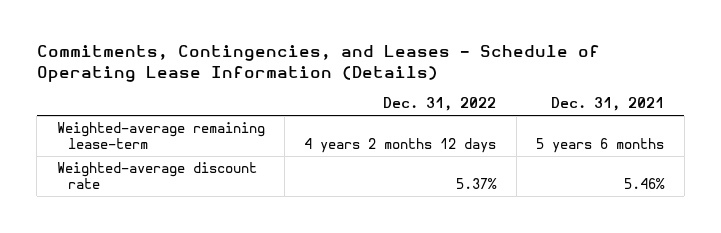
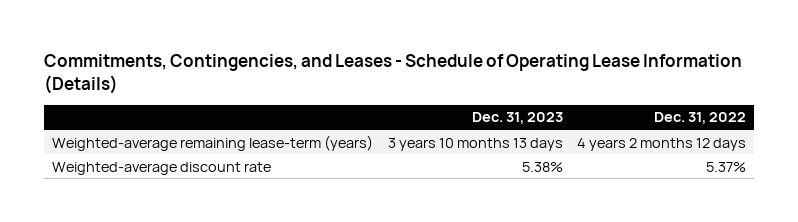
[551,97,665,112] Dec. 31, 2021 -> none
none -> [471,112,563,125] Dec. 31, 2023
[56,122,265,150] Weighted-average remaining lease-term -> [51,134,373,151] Weighted-average remaining lease-term (years)

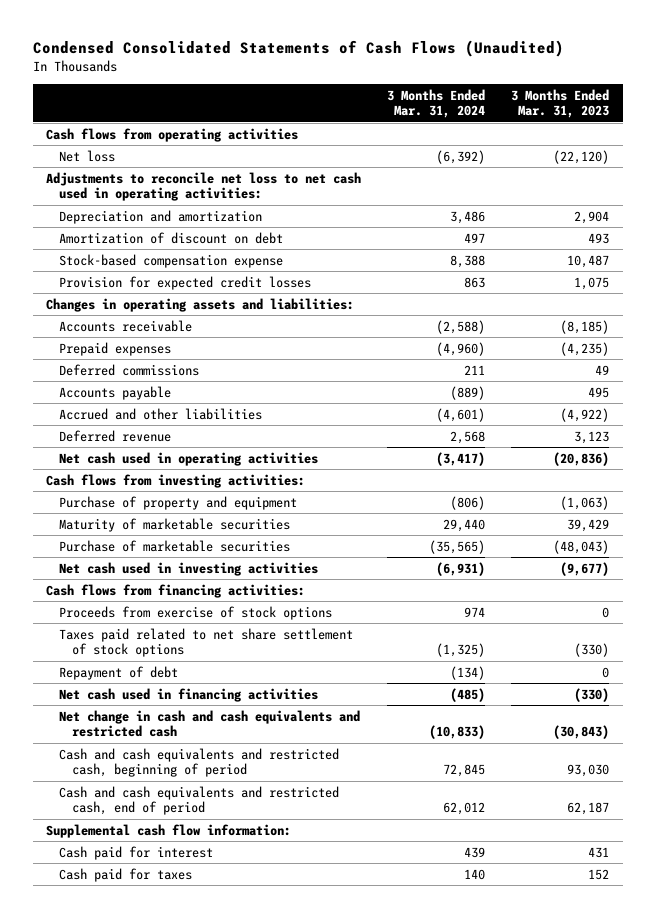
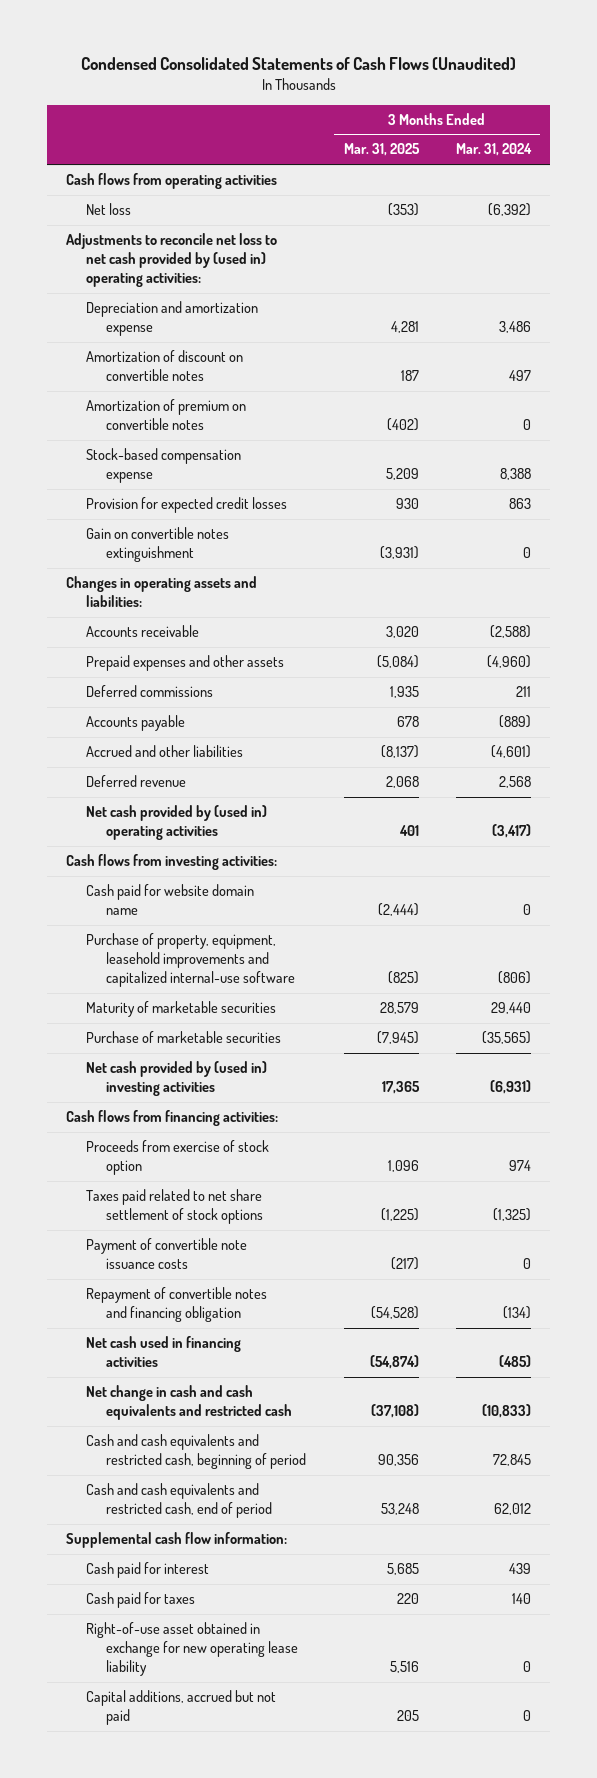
[511,88,610,119] 3 Months Ended Mar. 31, 2023 -> none
none -> [343,143,420,157] Mar. 31, 2025
[45,171,361,202] Adjustments to reconcile net loss to net cash used in operating activities: -> [66,233,278,288] Adjustments to reconcile net loss to net cash provided by (used in) operating activities:
[59,209,263,224] Depreciation and amortization -> [86,301,259,337] Depreciation and amortization expense
[59,231,284,244] Amortization of discount on debt -> [86,350,244,382] Amortization of discount on convertible notes
none -> [86,399,247,431] Amortization of premium on convertible notes
none -> [86,527,230,563] Gain on convertible notes extinguishment
[59,341,172,356] Prepaid expenses -> [86,655,285,672] Prepaid expenses and other assets
[59,451,319,466] Net cash used in operating activities -> [86,805,268,841] Net cash provided by (used in) operating activities
[59,495,298,510] Purchase of property and equipment -> none
none -> [86,884,255,916] Cash paid for website domain name
none -> [86,933,296,988] Purchase of property, equipment, leasehold improvements and capitalized internal-use software
[59,561,319,576] Net cash used in investing activities -> [86,1061,268,1097] Net cash provided by (used in) investing activities
[59,605,333,620] Proceeds from exercise of stock options -> [86,1140,270,1176] Proceeds from exercise of stock option
none -> [86,1238,248,1270] Payment of convertible note issuance costs
[59,665,179,680] Repayment of debt -> [86,1287,268,1323] Repayment of convertible notes and financing obligation
none -> [86,1622,299,1677] Right-of-use asset obtained in exchange for new operating lease liability
none -> [86,1690,277,1726] Capital additions, accrued but not paid

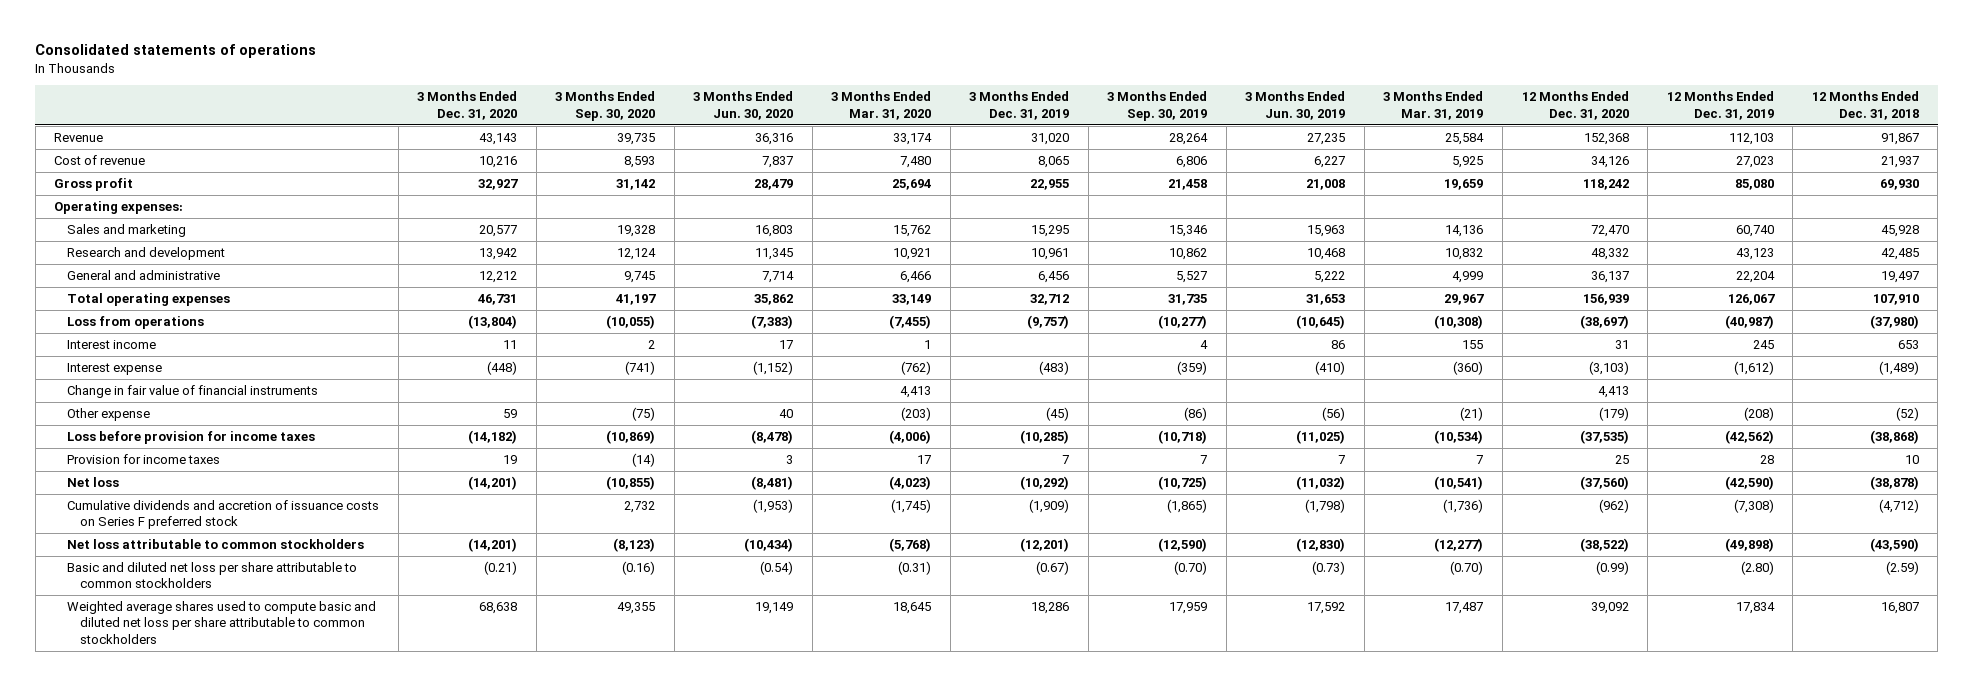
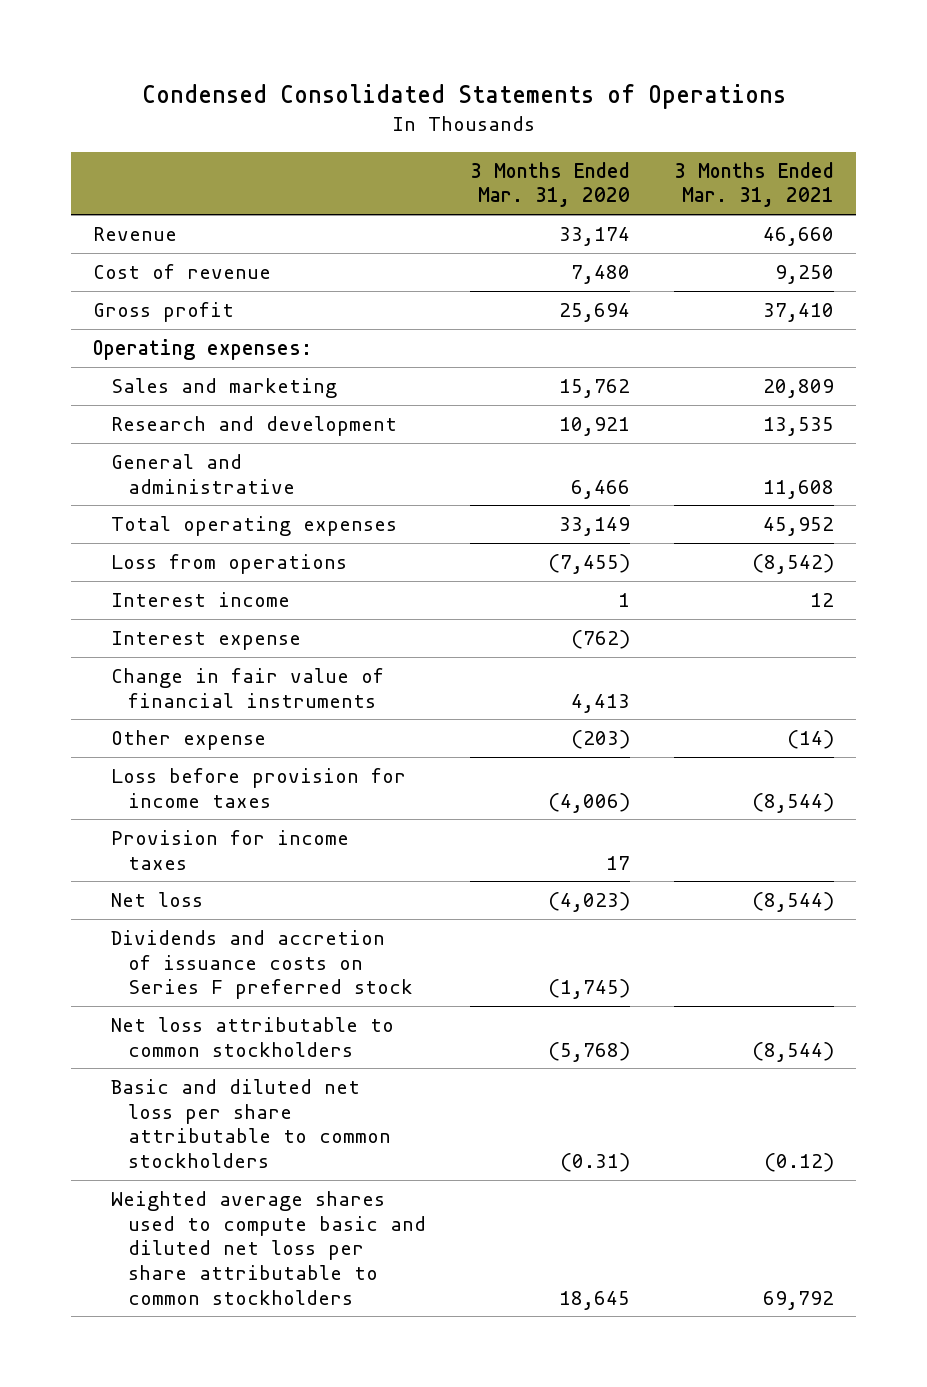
[35,44,317,59] Consolidated statements of operations -> [141,83,786,109] Condensed Consolidated Statements of Operations
[417,91,518,120] 3 Months Ended Dec. 31, 2020 -> none
[555,91,656,121] 3 Months Ended Sep. 30, 2020 -> none
[693,91,794,120] 3 Months Ended Jun. 30, 2020 -> none
[969,91,1070,120] 3 Months Ended Dec. 31, 2019 -> none
[1107,91,1208,121] 3 Months Ended Sep. 30, 2019 -> none
[1245,91,1346,120] 3 Months Ended Jun. 30, 2019 -> none
[1383,91,1484,120] 3 Months Ended Mar. 31, 2019 -> none
[1521,91,1629,120] 12 Months Ended Dec. 31, 2020 -> none
[1666,91,1774,120] 12 Months Ended Dec. 31, 2019 -> none
[1811,91,1919,120] 12 Months Ended Dec. 31, 2018 -> none
none -> [674,161,835,208] 3 Months Ended Mar. 31, 2021
[67,499,380,530] Cumulative dividends and accretion of issuance costs on Series F preferred stock -> [110,930,414,1000] Dividends and accretion of issuance costs on Series F preferred stock

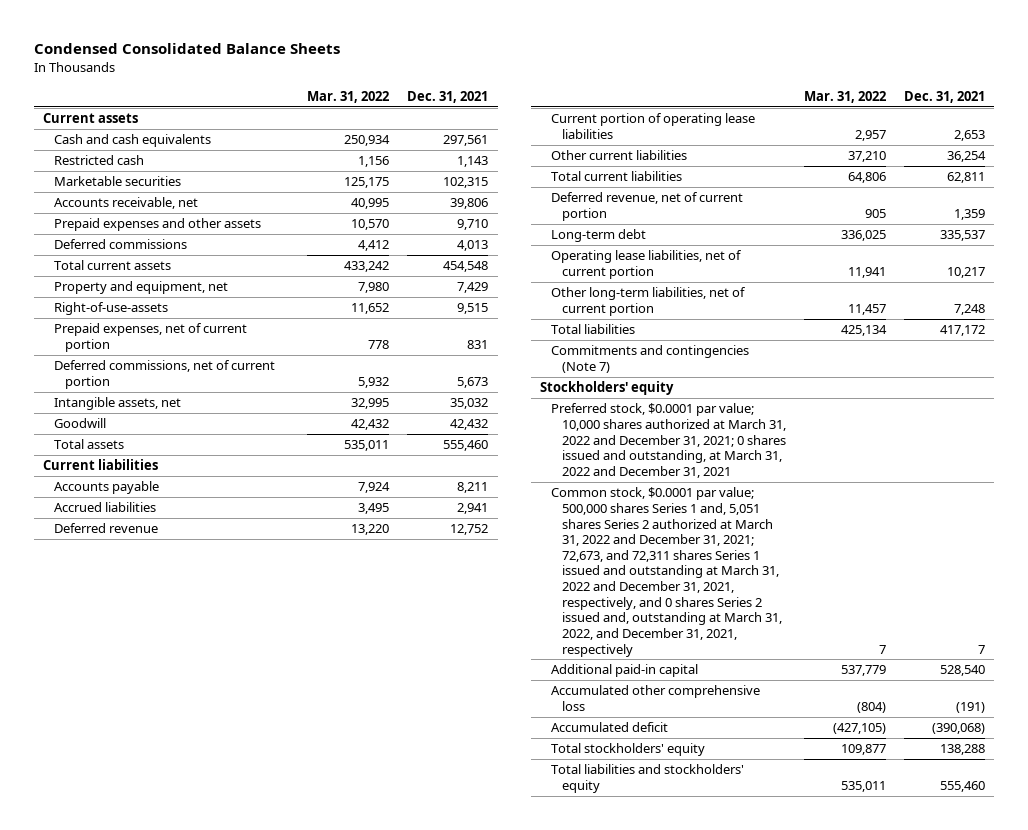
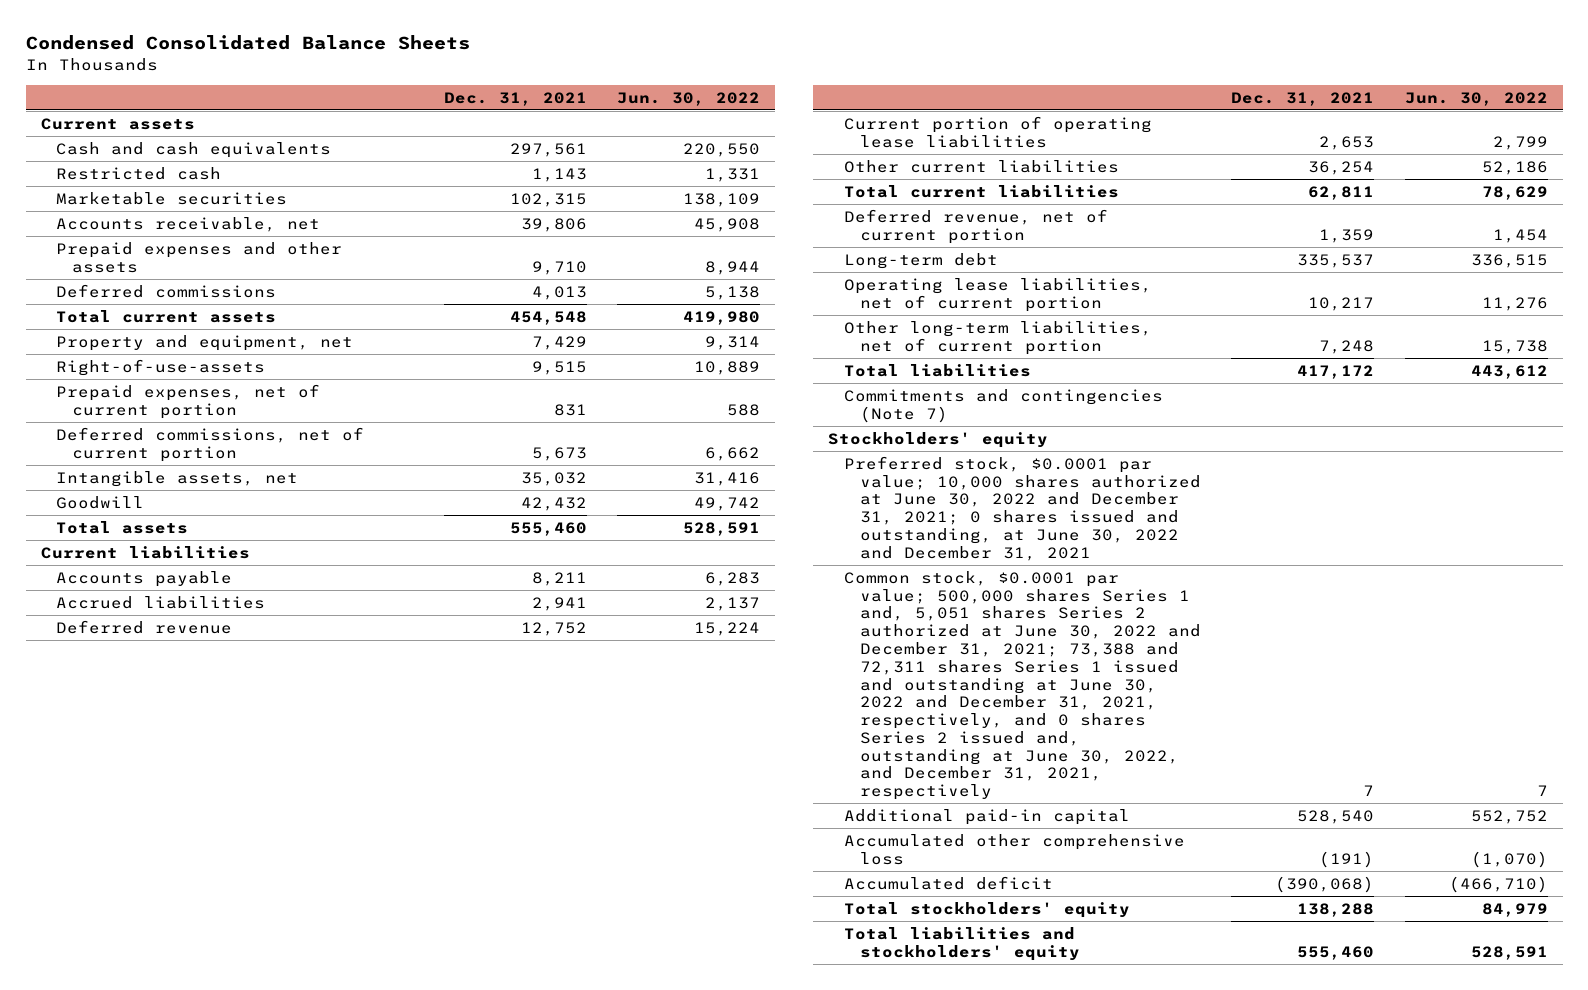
[307,90,390,103] Mar. 31, 2022 -> none
none -> [617,91,761,106] Jun. 30, 2022
[550,403,786,478] Preferred stock, $0.0001 par value; 10,000 shares authorized at March 31, 2022 and December 31, 2021; 0 shares issued and outstanding, at March 31, 2022 and December 31, 2021 -> [843,455,1201,561] Preferred stock, $0.0001 par value; 10,000 shares authorized at June 30, 2022 and December 31, 2021; 0 shares issued and outstanding, at June 30, 2022 and December 31, 2021
[550,487,782,657] Common stock, $0.0001 par value; 500,000 shares Series 1 and, 5,051 shares Series 2 authorized at March 31, 2022 and December 31, 2021; 72,673, and 72,311 shares Series 1 issued and outstanding at March 31, 2022 and December 31, 2021, respectively, and 0 shares Series 2 issued and, outstanding at March 31, 2022, and December 31, 2021, respectively -> [843,570,1201,801] Common stock, $0.0001 par value; 500,000 shares Series 1 and, 5,051 shares Series 2 authorized at June 30, 2022 and December 31, 2021; 73,388 and 72,311 shares Series 1 issued and outstanding at June 30, 2022 and December 31, 2021, respectively, and 0 shares Series 2 issued and, outstanding at June 30, 2022, and December 31, 2021, respectively

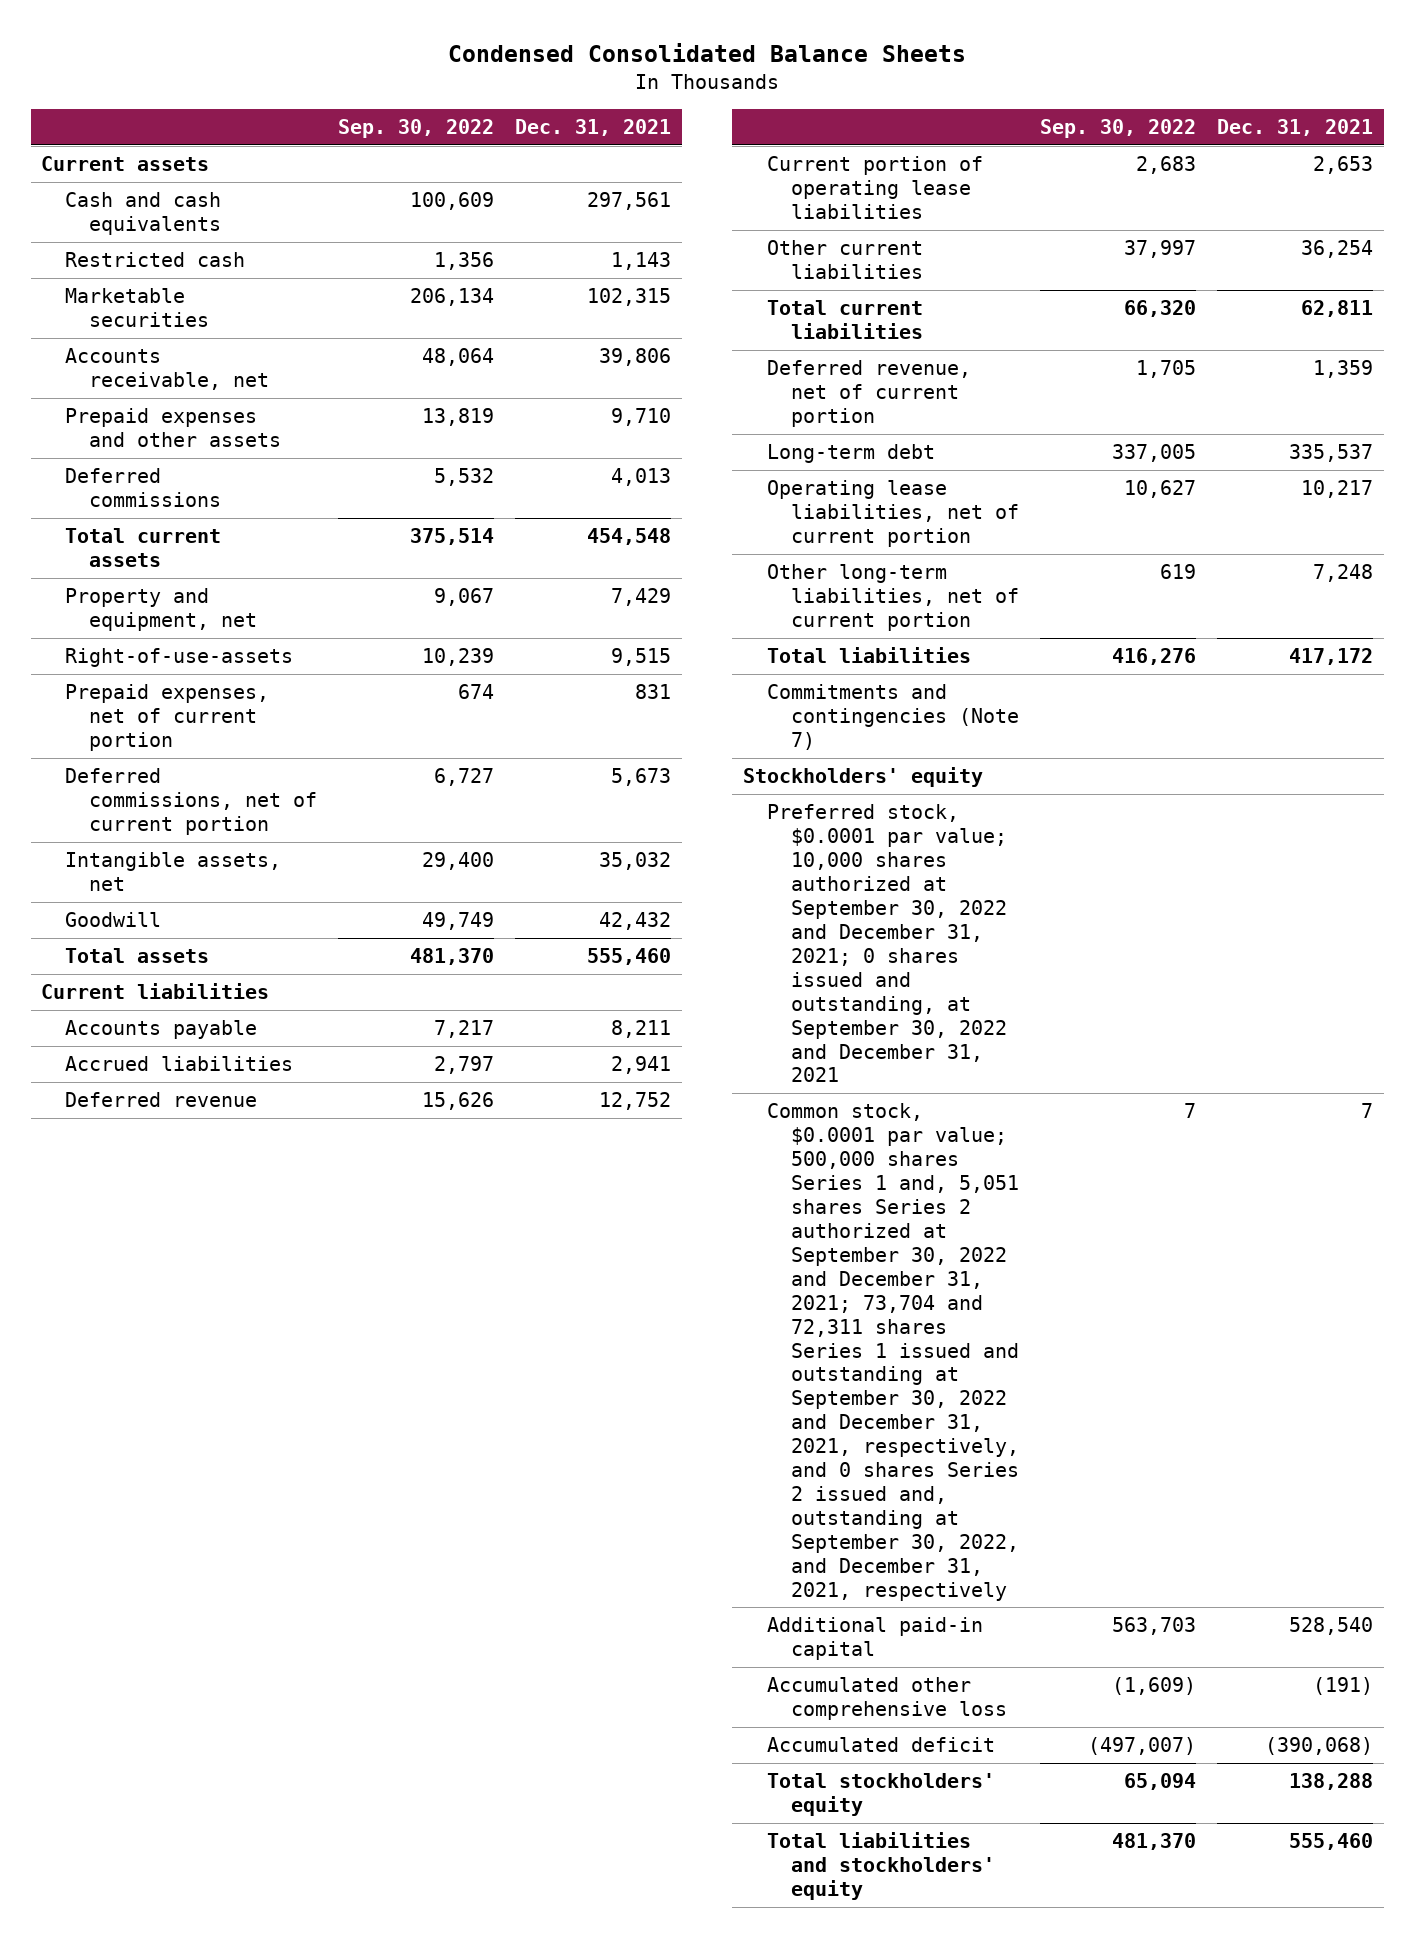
[617,91,761,106] Jun. 30, 2022 -> none
none -> [338,119,495,139] Sep. 30, 2022
[843,455,1201,561] Preferred stock, $0.0001 par value; 10,000 shares authorized at June 30, 2022 and December 31, 2021; 0 shares issued and outstanding, at June 30, 2022 and December 31, 2021 -> [766,804,1007,1083] Preferred stock, $0.0001 par value; 10,000 shares authorized at September 30, 2022 and December 31, 2021; 0 shares issued and outstanding, at September 30, 2022 and December 31, 2021
[843,570,1201,801] Common stock, $0.0001 par value; 500,000 shares Series 1 and, 5,051 shares Series 2 authorized at June 30, 2022 and December 31, 2021; 73,388 and 72,311 shares Series 1 issued and outstanding at June 30, 2022 and December 31, 2021, respectively, and 0 shares Series 2 issued and, outstanding at June 30, 2022, and December 31, 2021, respectively -> [766,1103,1019,1601] Common stock, $0.0001 par value; 500,000 shares Series 1 and, 5,051 shares Series 2 authorized at September 30, 2022 and December 31, 2021; 73,704 and 72,311 shares Series 1 issued and outstanding at September 30, 2022 and December 31, 2021, respectively, and 0 shares Series 2 issued and, outstanding at September 30, 2022, and December 31, 2021, respectively

